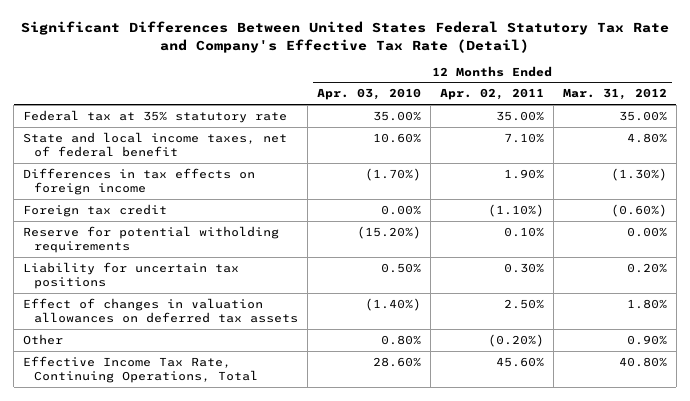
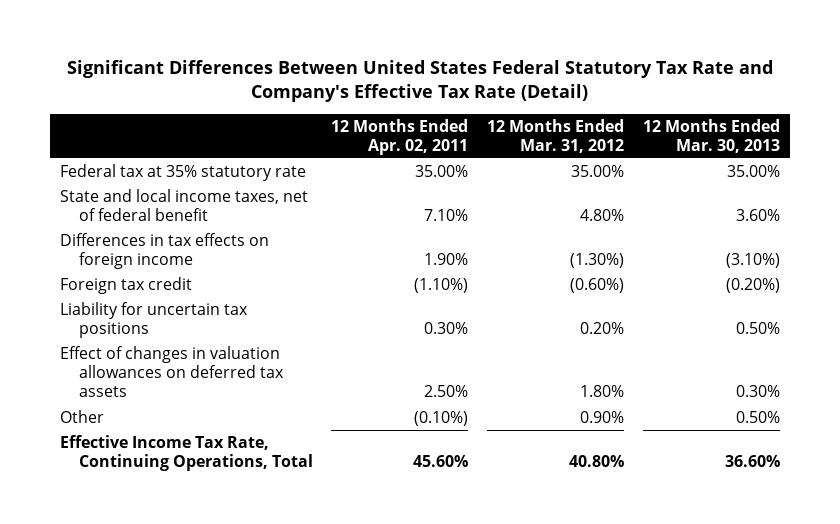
[317,88,422,101] Apr. 03, 2010 -> none
none -> [643,118,781,153] 12 Months Ended Mar. 30, 2013
[23,225,280,253] Reserve for potential witholding requirements -> none
[488,333,545,347] (0.20%) -> [414,410,469,426] (0.10%)

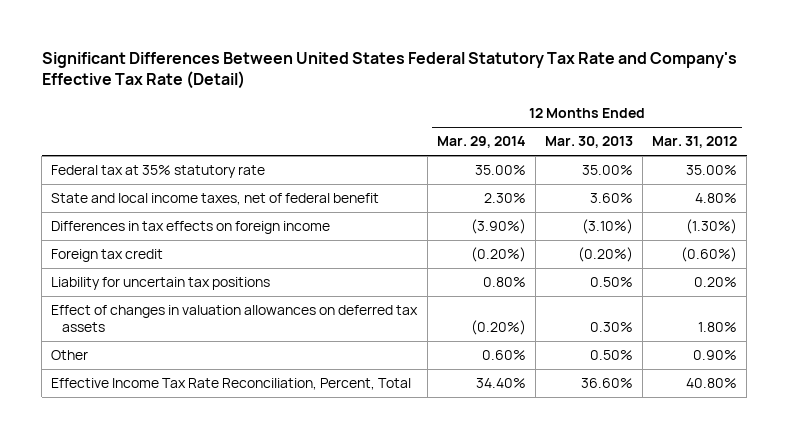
[331,118,469,155] 12 Months Ended Apr. 02, 2011 -> none
none -> [436,136,526,149] Mar. 29, 2014
[59,434,313,472] Effective Income Tax Rate, Continuing Operations, Total -> [51,378,412,391] Effective Income Tax Rate Reconciliation, Percent, Total

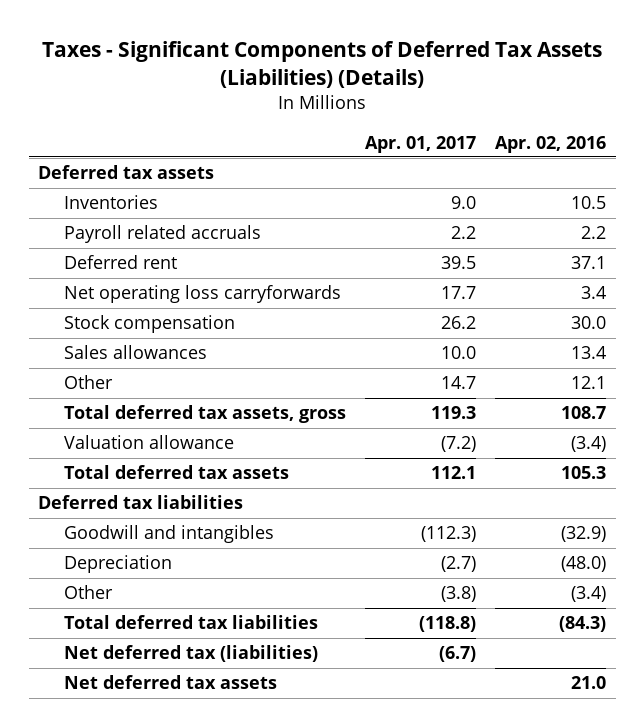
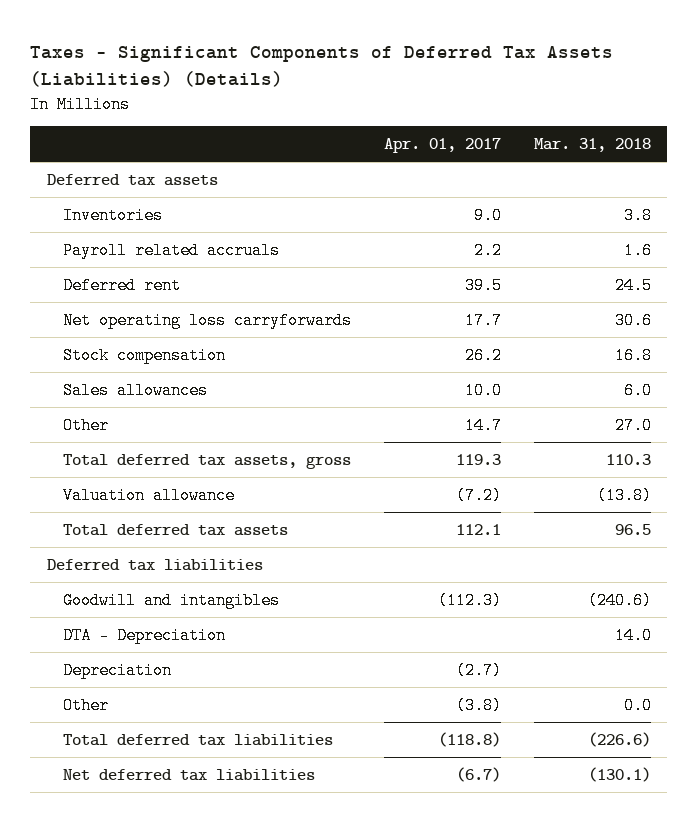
[494,135,606,153] Apr. 02, 2016 -> none
none -> [533,138,651,153] Mar. 31, 2018
none -> [63,626,227,644] DTA - Depreciation
[63,675,277,690] Net deferred tax assets -> none
[63,645,318,663] Net deferred tax (liabilities) -> [63,768,316,781] Net deferred tax liabilities

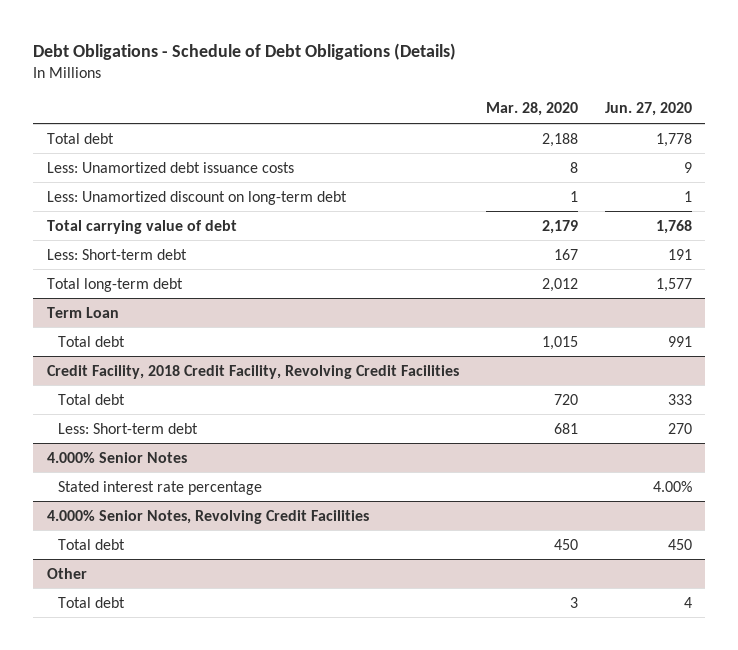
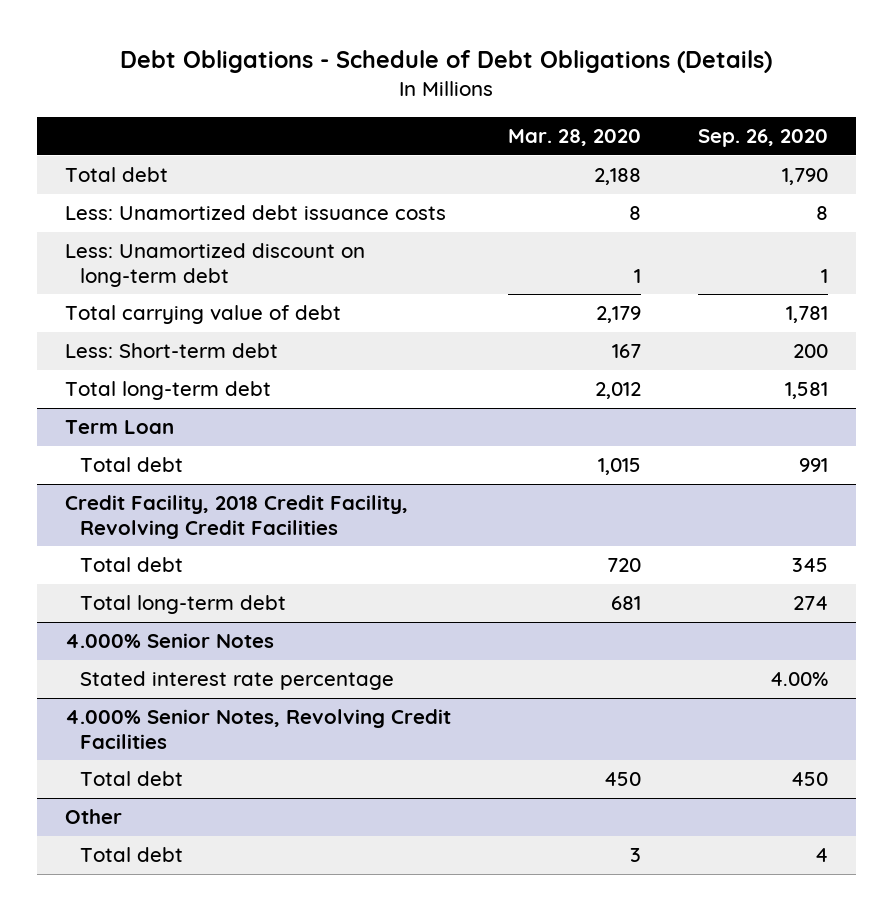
[604,102,692,117] Jun. 27, 2020 -> none
none -> [697,129,828,148] Sep. 26, 2020
[58,422,199,434] Less: Short-term debt -> [79,595,286,615] Total long-term debt

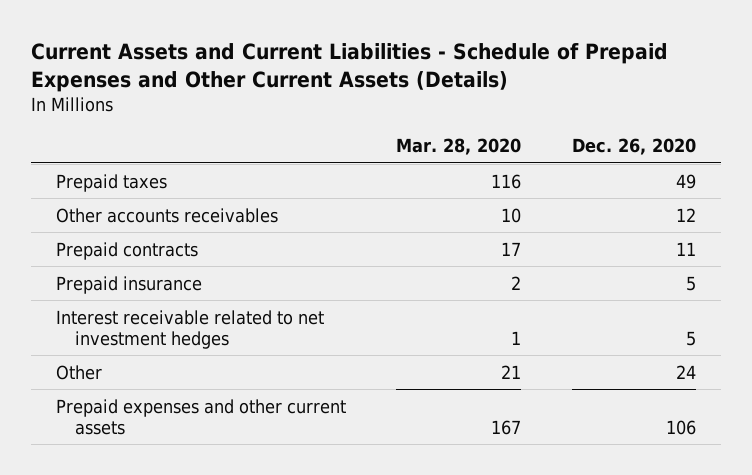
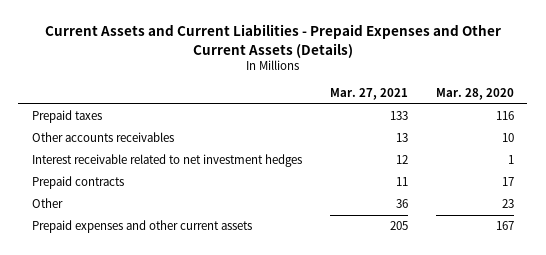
[31,42,669,92] Current Assets and Current Liabilities - Schedule of Prepaid Expenses and Other Current Assets (Details) -> [44,24,501,58] Current Assets and Current Liabilities - Prepaid Expenses and Other Current Assets (Details)
[571,138,696,156] Dec. 26, 2020 -> none
none -> [329,88,408,101] Mar. 27, 2021
[56,275,203,294] Prepaid insurance -> none
[56,241,199,260] Prepaid contracts -> [32,176,125,190] Prepaid contracts
[501,364,522,379] 21 -> [501,199,514,209] 23

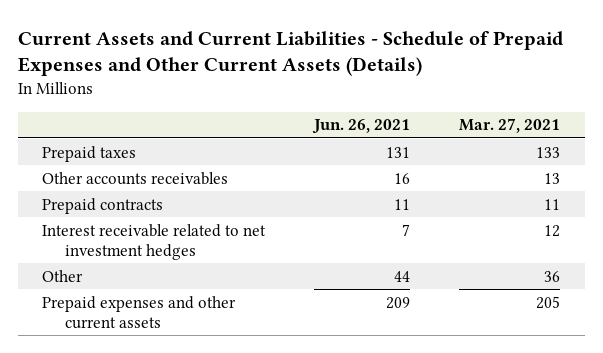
[44,24,501,58] Current Assets and Current Liabilities - Prepaid Expenses and Other Current Assets (Details) -> [17,30,563,77] Current Assets and Current Liabilities - Schedule of Prepaid Expenses and Other Current Assets (Details)
[435,88,514,101] Mar. 28, 2020 -> none
none -> [312,119,411,135] Jun. 26, 2021
[32,154,303,168] Interest receivable related to net investment hedges -> [42,223,267,260] Interest receivable related to net investment hedges

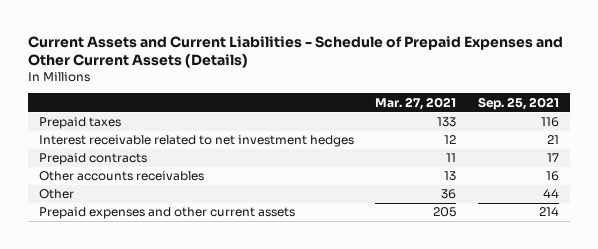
[312,119,411,135] Jun. 26, 2021 -> none
none -> [478,96,560,110] Sep. 25, 2021
[42,197,164,214] Prepaid contracts -> [38,153,147,166] Prepaid contracts
[42,171,229,185] Other accounts receivables -> [38,171,204,182] Other accounts receivables

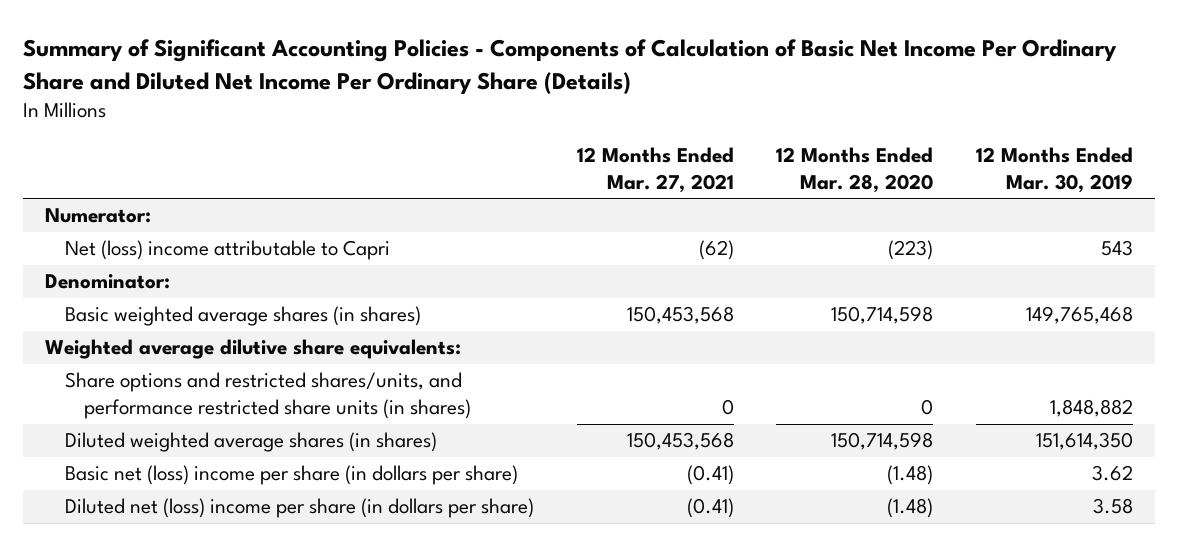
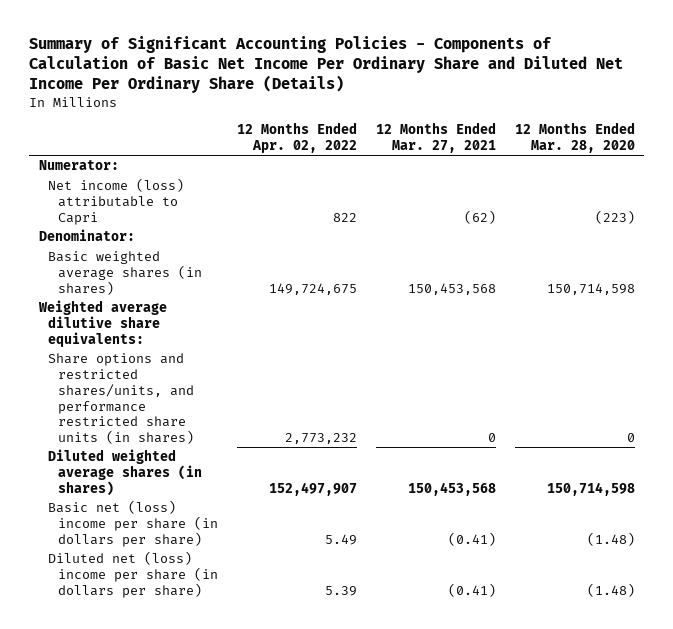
[976,146,1134,193] 12 Months Ended Mar. 30, 2019 -> none
none -> [236,121,357,153] 12 Months Ended Apr. 02, 2022
[64,240,390,261] Net (loss) income attributable to Capri -> [48,178,185,225] Net income (loss) attributable to Capri

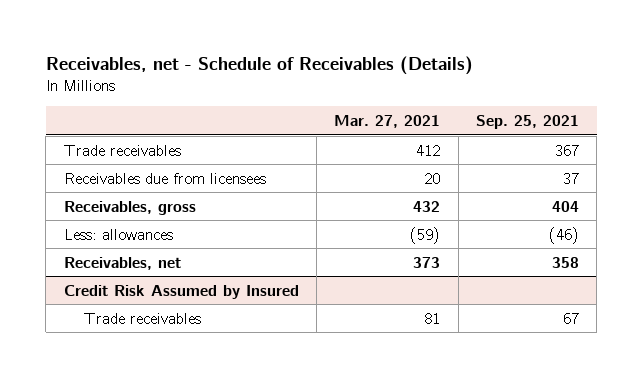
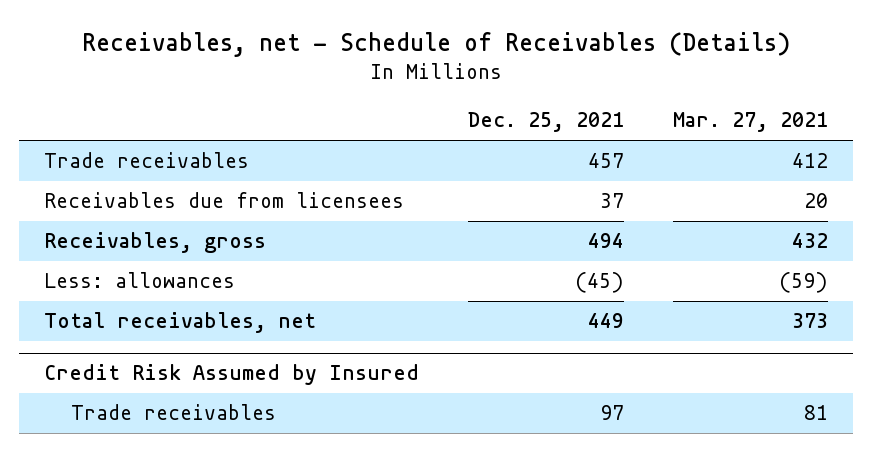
[475,114,579,129] Sep. 25, 2021 -> none
none -> [467,112,624,133] Dec. 25, 2021
[63,256,181,270] Receivables, net -> [43,312,316,334] Total receivables, net

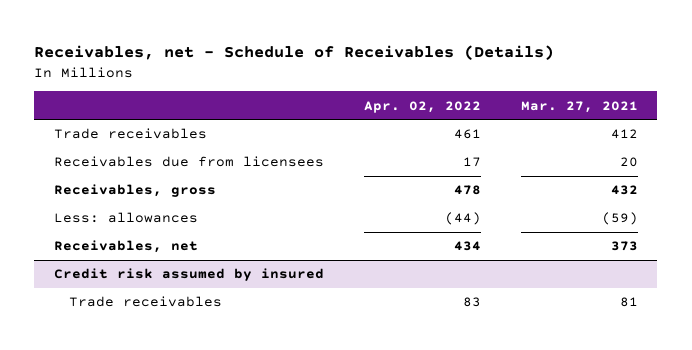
[467,112,624,133] Dec. 25, 2021 -> none
none -> [363,100,481,113] Apr. 02, 2022
[43,312,316,334] Total receivables, net -> [53,240,198,254] Receivables, net
[43,364,419,386] Credit Risk Assumed by Insured -> [53,268,324,282] Credit risk assumed by insured

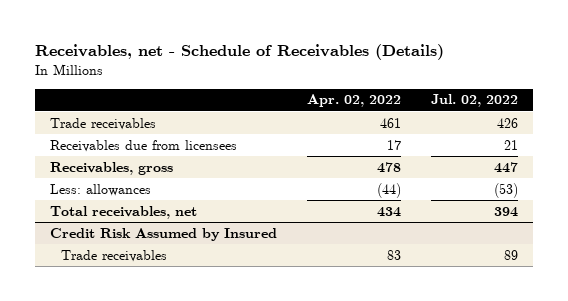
[520,100,638,113] Mar. 27, 2021 -> none
none -> [431,94,519,108] Jul. 02, 2022
[53,240,198,254] Receivables, net -> [50,205,198,219] Total receivables, net
[53,268,324,282] Credit risk assumed by insured -> [50,227,278,241] Credit Risk Assumed by Insured

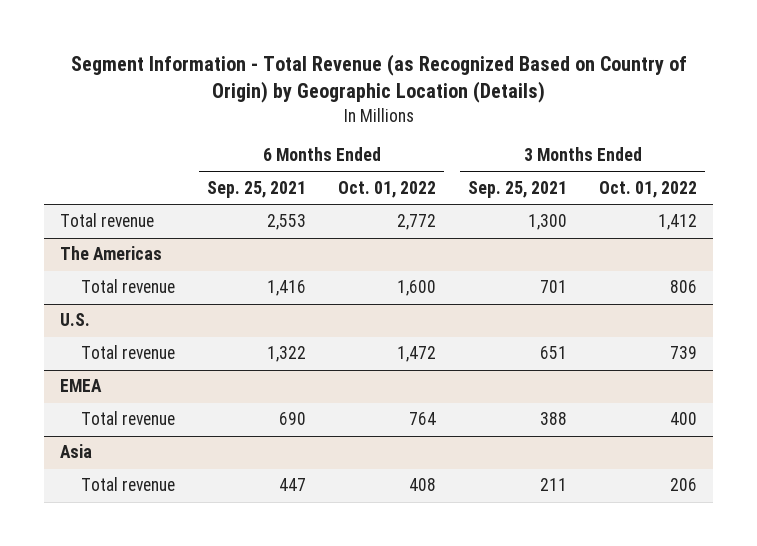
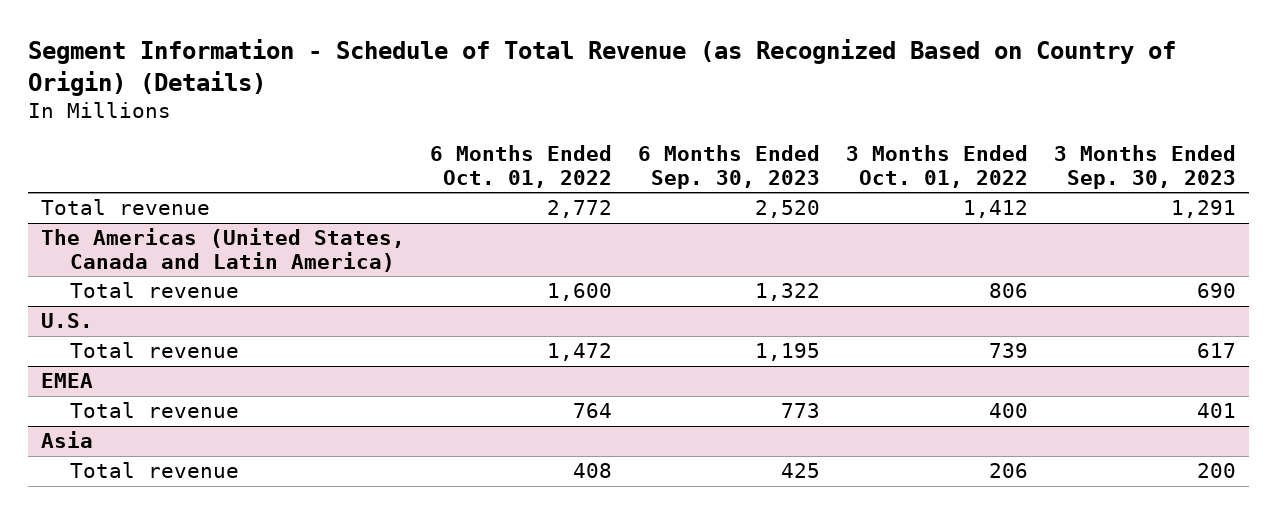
[70,54,687,104] Segment Information - Total Revenue (as Recognized Based on Country of Origin) by Geographic Location (Details) -> [27,39,1176,96] Segment Information - Schedule of Total Revenue (as Recognized Based on Country of Origin) (Details)
[207,180,307,198] Sep. 25, 2021 -> none
[468,180,568,198] Sep. 25, 2021 -> none
none -> [638,144,821,189] 6 Months Ended Sep. 30, 2023
none -> [1053,144,1236,189] 3 Months Ended Sep. 30, 2023
[60,246,163,261] The Americas -> [40,228,405,272] The Americas (United States, Canada and Latin America)

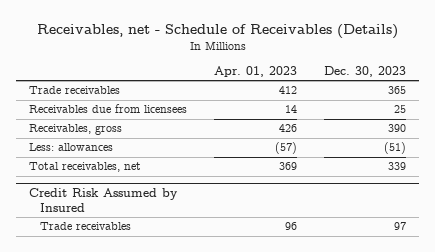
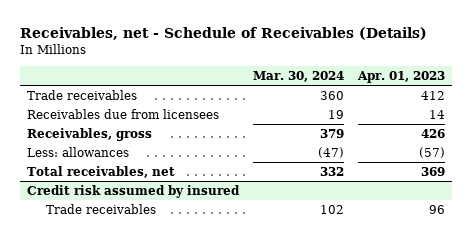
[323,65,406,77] Dec. 30, 2023 -> none
none -> [253,71,345,83] Mar. 30, 2024
[29,187,179,213] Credit Risk Assumed by Insured -> [27,184,241,198] Credit risk assumed by insured

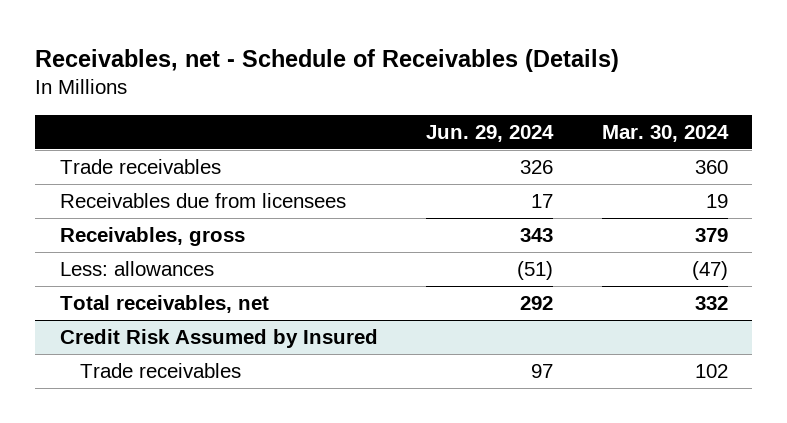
[357,71,446,84] Apr. 01, 2023 -> none
none -> [426,124,555,142] Jun. 29, 2024
[27,184,241,198] Credit risk assumed by insured -> [59,329,378,349] Credit Risk Assumed by Insured

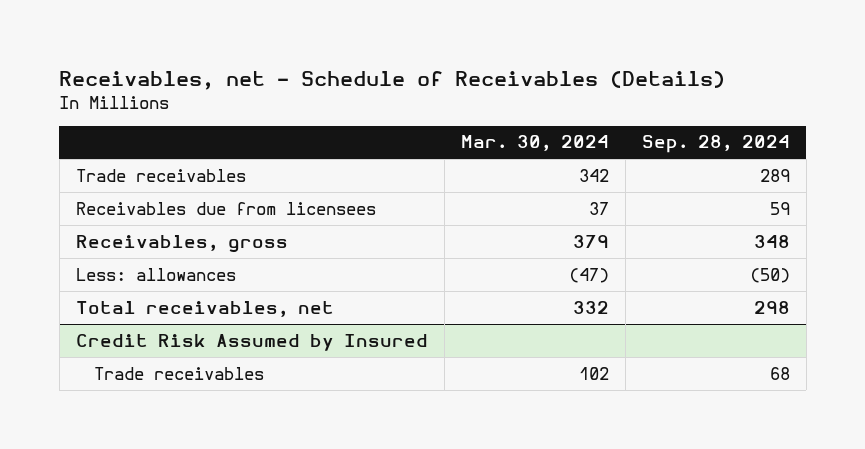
[426,124,555,142] Jun. 29, 2024 -> none
none -> [641,135,790,154] Sep. 28, 2024
[694,160,728,175] 360 -> [578,168,609,182] 342
[705,194,728,209] 19 -> [588,201,609,215] 37

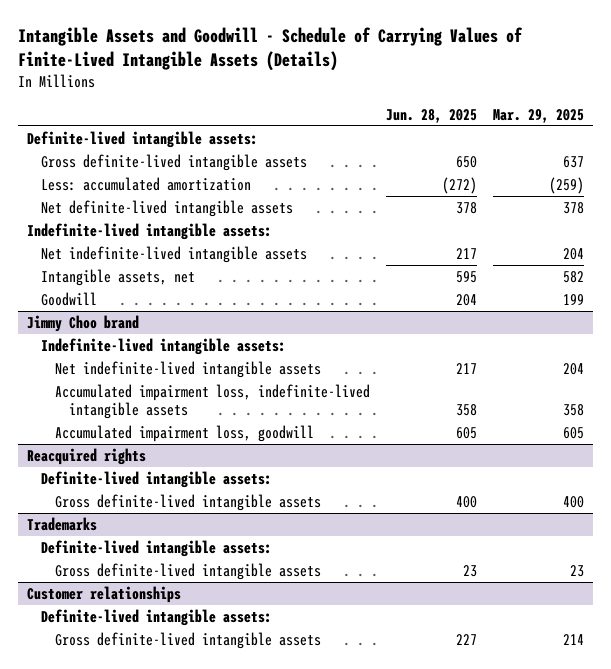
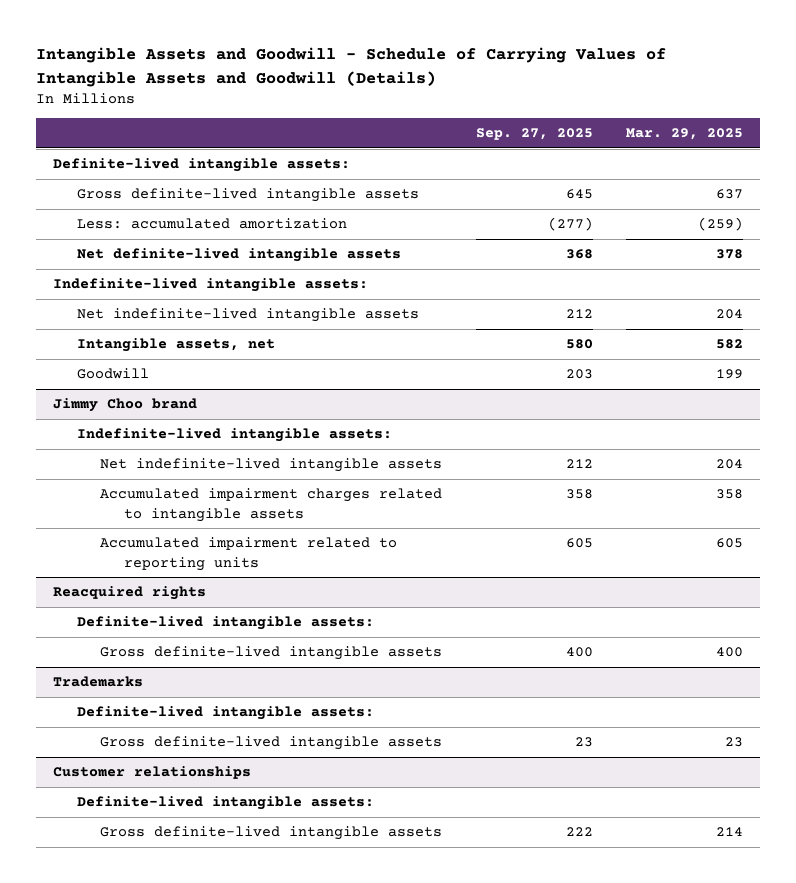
[18,27,524,72] Intangible Assets and Goodwill - Schedule of Carrying Values of Finite-Lived Intangible Assets (Details) -> [36,47,667,87] Intangible Assets and Goodwill - Schedule of Carrying Values of Intangible Assets and Goodwill (Details)
[386,108,478,123] Jun. 28, 2025 -> none
none -> [475,127,593,140] Sep. 27, 2025
[54,383,370,420] Accumulated impairment loss, indefinite-lived intangible assets -> [100,488,443,522] Accumulated impairment charges related to intangible assets
[54,424,314,442] Accumulated impairment loss, goodwill -> [100,537,398,571] Accumulated impairment related to reporting units

